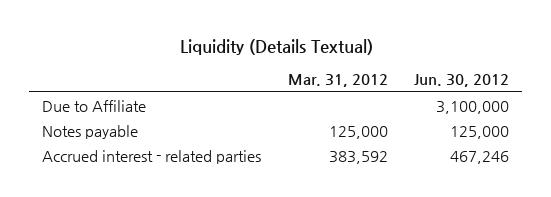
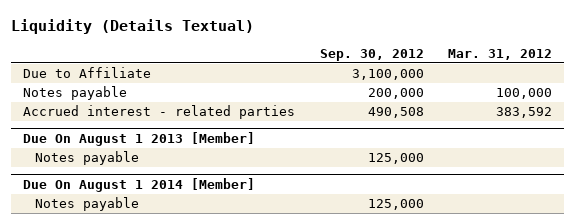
[414,74,510,88] Jun. 30, 2012 -> none
none -> [319,48,424,61] Sep. 30, 2012
[328,125,388,139] 125,000 -> [496,88,553,100] 100,000
none -> [23,132,256,147] Due On August 1 2013 [Member]
none -> [35,151,140,166] Notes payable
none -> [23,178,256,193] Due On August 1 2014 [Member]
none -> [35,197,140,212] Notes payable

